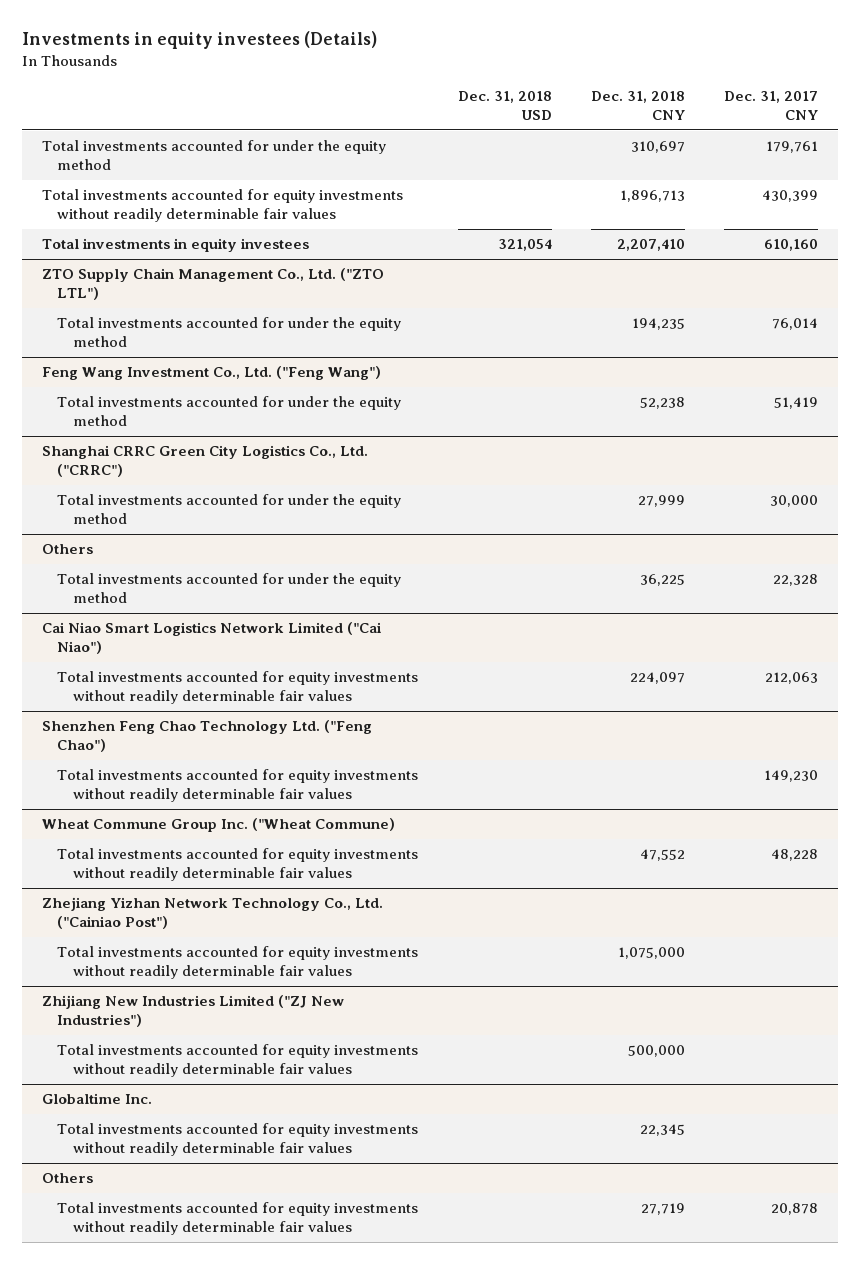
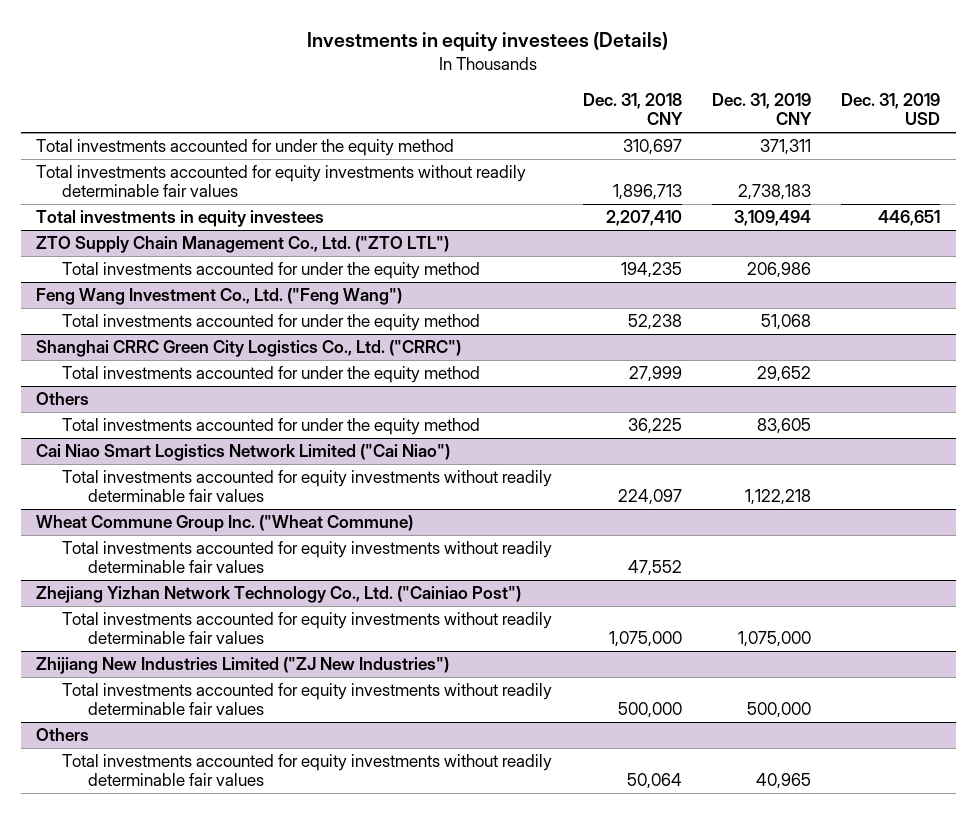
[457,91,552,120] Dec. 31, 2018 USD -> none
[724,91,819,120] Dec. 31, 2017 CNY -> none
none -> [711,92,812,126] Dec. 31, 2019 CNY
none -> [841,92,941,126] Dec. 31, 2019 USD
[41,720,372,752] Shenzhen Feng Chao Technology Ltd. ("Feng Chao") -> none
[57,769,419,802] Total investments accounted for equity investments without readily determinable fair values -> none
[41,1093,152,1105] Globaltime Inc. -> none
[57,1123,419,1156] Total investments accounted for equity investments without readily determinable fair values -> none
[640,1203,685,1216] 27,719 -> [626,773,682,790] 50,064

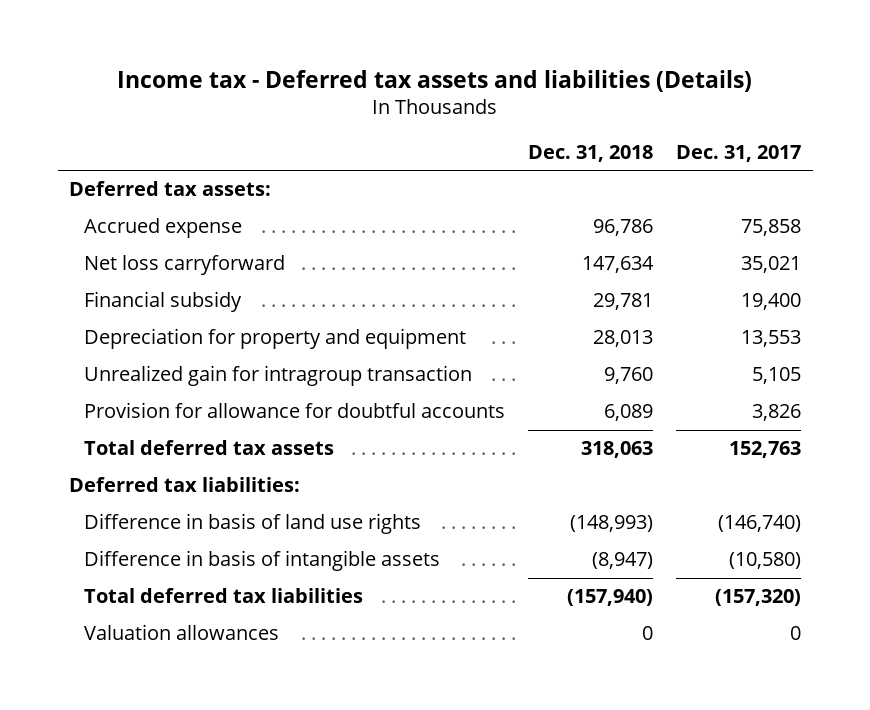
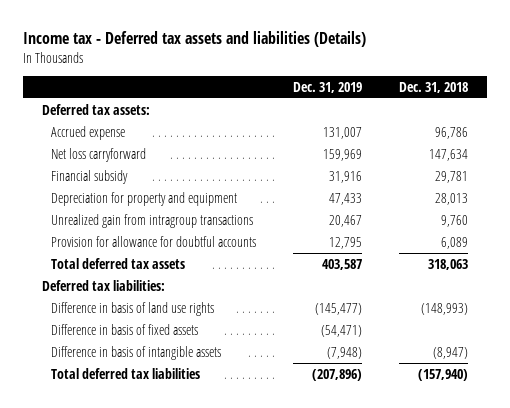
[676,144,802,162] Dec. 31, 2017 -> none
none -> [293,81,363,93] Dec. 31, 2019
[83,365,472,387] Unrealized gain for intragroup transaction -> [51,213,254,228] Unrealized gain from intragroup transactions
none -> [51,323,199,335] Difference in basis of fixed assets
[83,624,279,641] Valuation allowances -> none

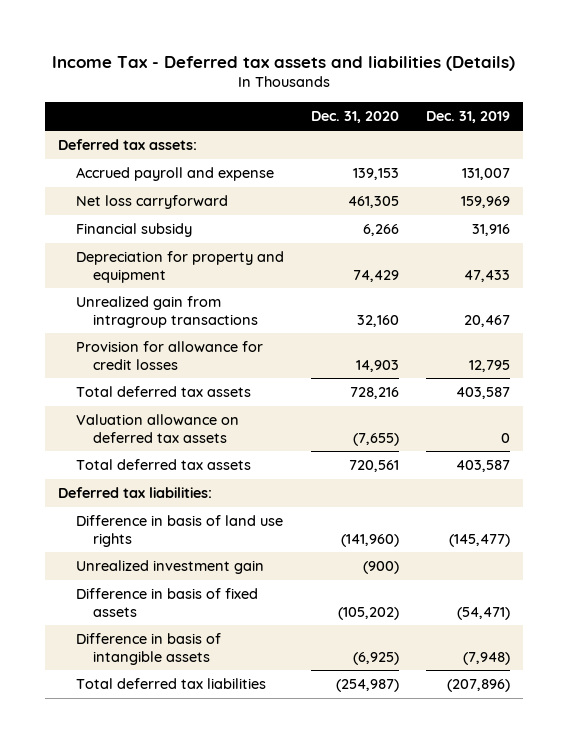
[23,31,367,48] Income tax - Deferred tax assets and liabilities (Details) -> [52,55,516,71] Income Tax - Deferred tax assets and liabilities (Details)
[399,81,469,93] Dec. 31, 2018 -> none
none -> [310,111,399,124] Dec. 31, 2020
[51,125,126,140] Accrued expense -> [75,167,274,182] Accrued payroll and expense
[51,235,257,247] Provision for allowance for doubtful accounts -> [75,341,263,370] Provision for allowance for credit losses
none -> [75,414,239,443] Valuation allowance on deferred tax assets
none -> [75,459,251,471] Total deferred tax assets
none -> [75,560,264,575] Unrealized investment gain

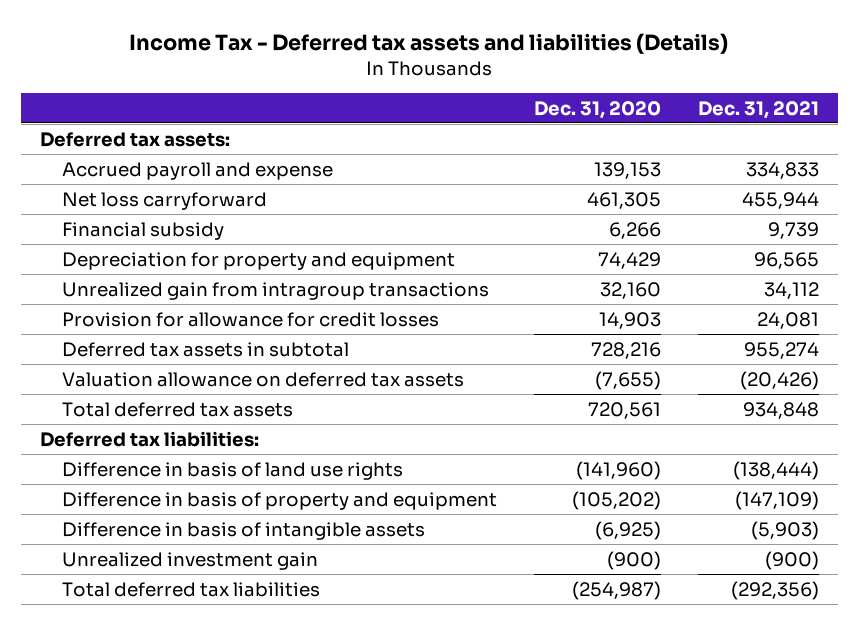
[425,111,510,124] Dec. 31, 2019 -> none
none -> [698,100,820,119] Dec. 31, 2021
[75,386,251,398] Total deferred tax assets -> [62,341,350,357] Deferred tax assets in subtotal
[75,588,258,617] Difference in basis of fixed assets -> [62,491,498,510] Difference in basis of property and equipment
[75,560,264,575] Unrealized investment gain -> [62,551,319,570] Unrealized investment gain

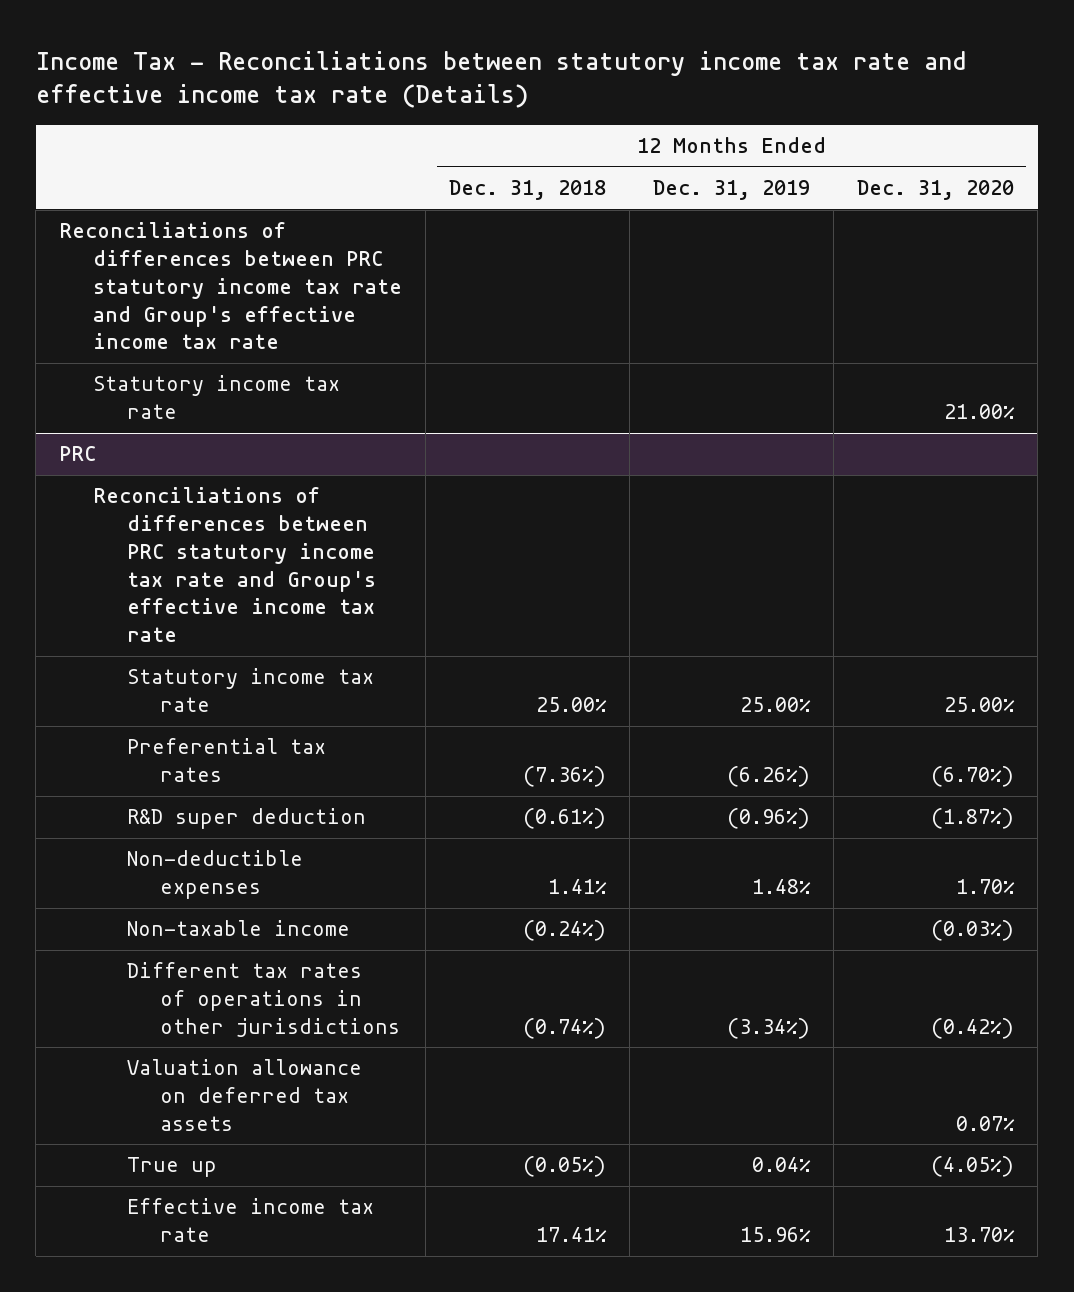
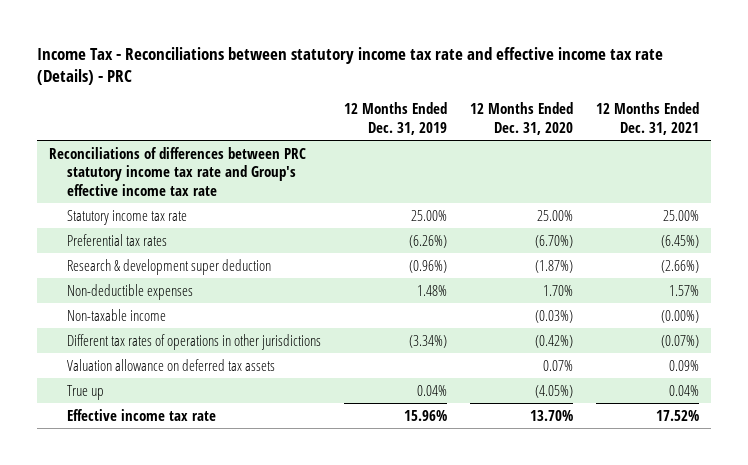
[35,50,966,109] Income Tax - Reconciliations between statutory income tax rate and effective income tax rate (Details) -> [37,46,664,85] Income Tax - Reconciliations between statutory income tax rate and effective income tax rate (Details) - PRC
[449,180,607,201] Dec. 31, 2018 -> none
none -> [596,101,700,135] 12 Months Ended Dec. 31, 2021
[93,375,341,420] Statutory income tax rate -> none
[59,446,97,462] PRC -> none
[93,487,376,643] Reconciliations of differences between PRC statutory income tax rate and Group's effective income tax rate -> none
[126,808,366,830] R&D super deduction -> [67,258,272,275] Research & development super deduction

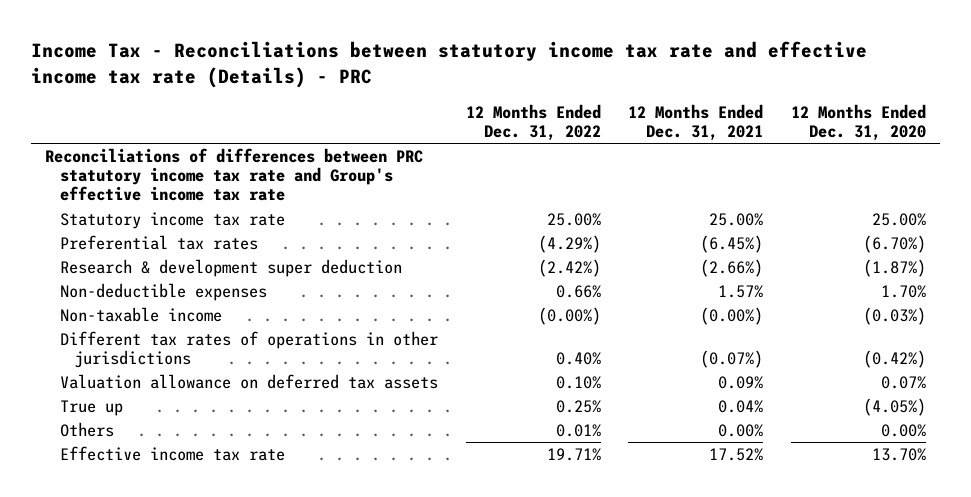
[344,101,448,135] 12 Months Ended Dec. 31, 2019 -> none
none -> [465,103,601,141] 12 Months Ended Dec. 31, 2022
none -> [59,421,114,437] Others

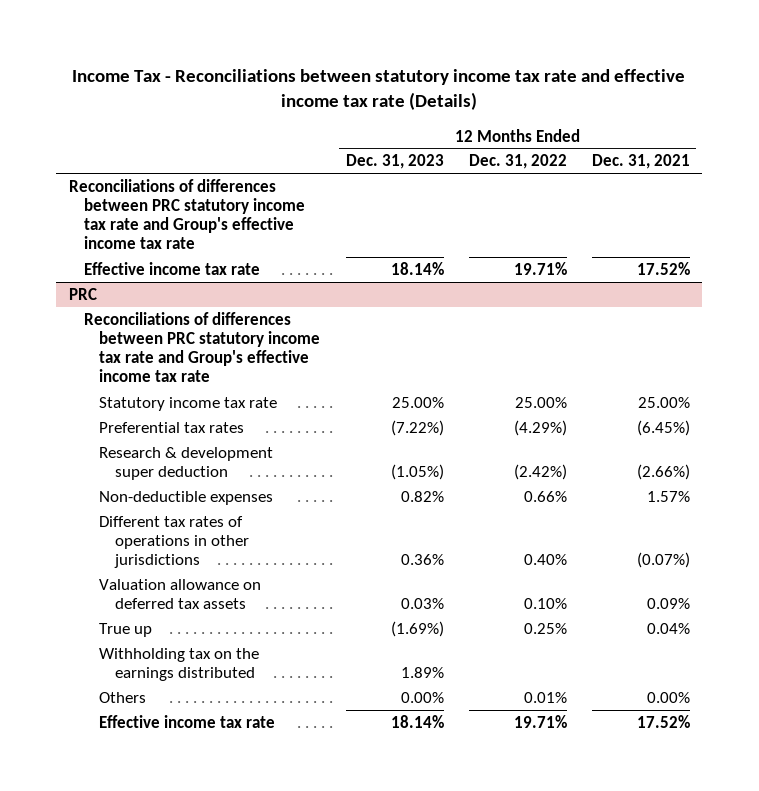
[31,41,868,89] Income Tax - Reconciliations between statutory income tax rate and effective income tax rate (Details) - PRC -> [72,68,686,111] Income Tax - Reconciliations between statutory income tax rate and effective income tax rate (Details)
[791,103,927,141] 12 Months Ended Dec. 31, 2020 -> none
none -> [345,154,444,170] Dec. 31, 2023
none -> [84,261,261,275] Effective income tax rate
none -> [68,287,97,300] PRC
none -> [84,311,321,383] Reconciliations of differences between PRC statutory income tax rate and Group's effective income tax rate
[59,306,222,322] Non-taxable income -> none
none -> [99,647,260,681] Withholding tax on the earnings distributed

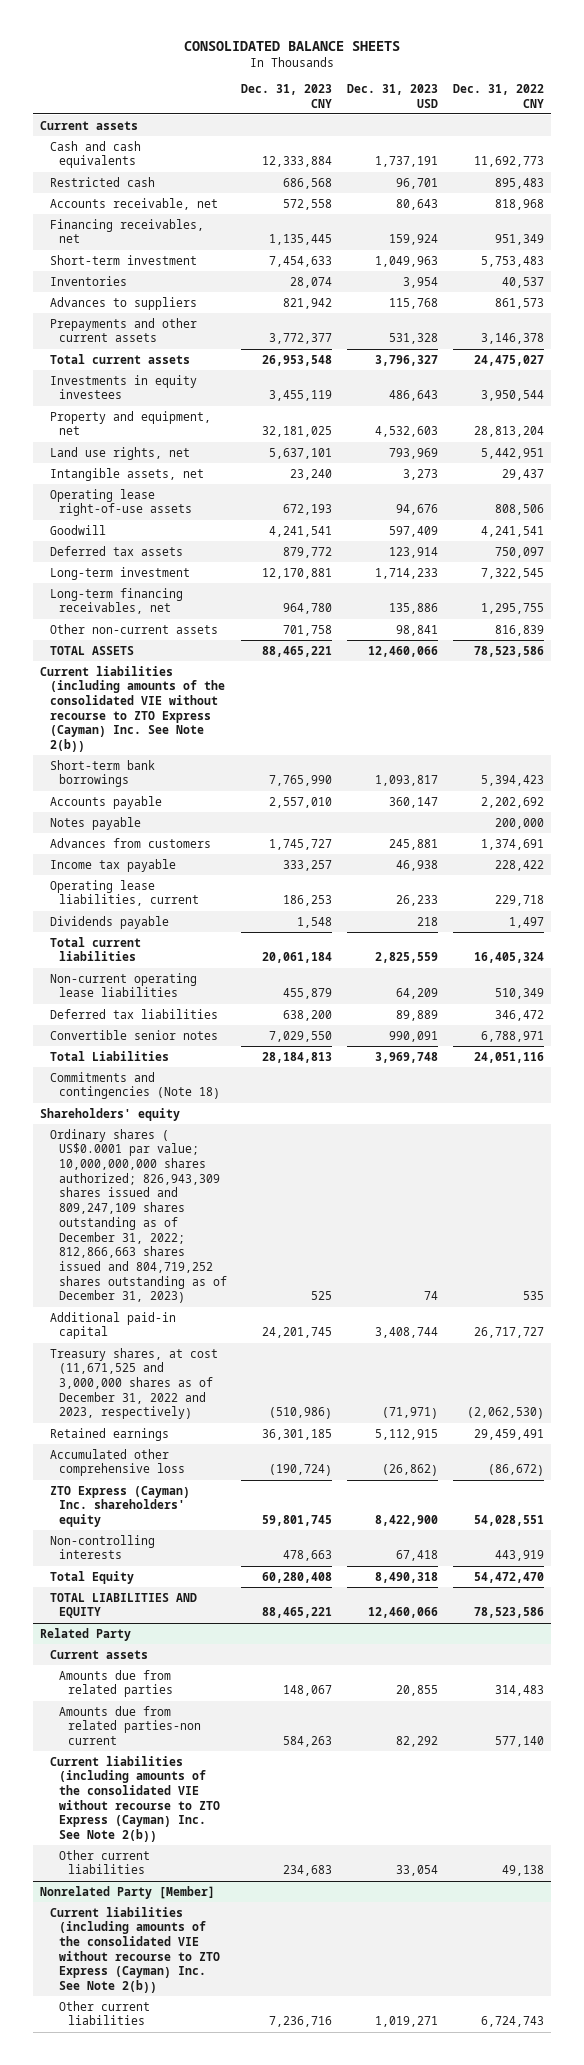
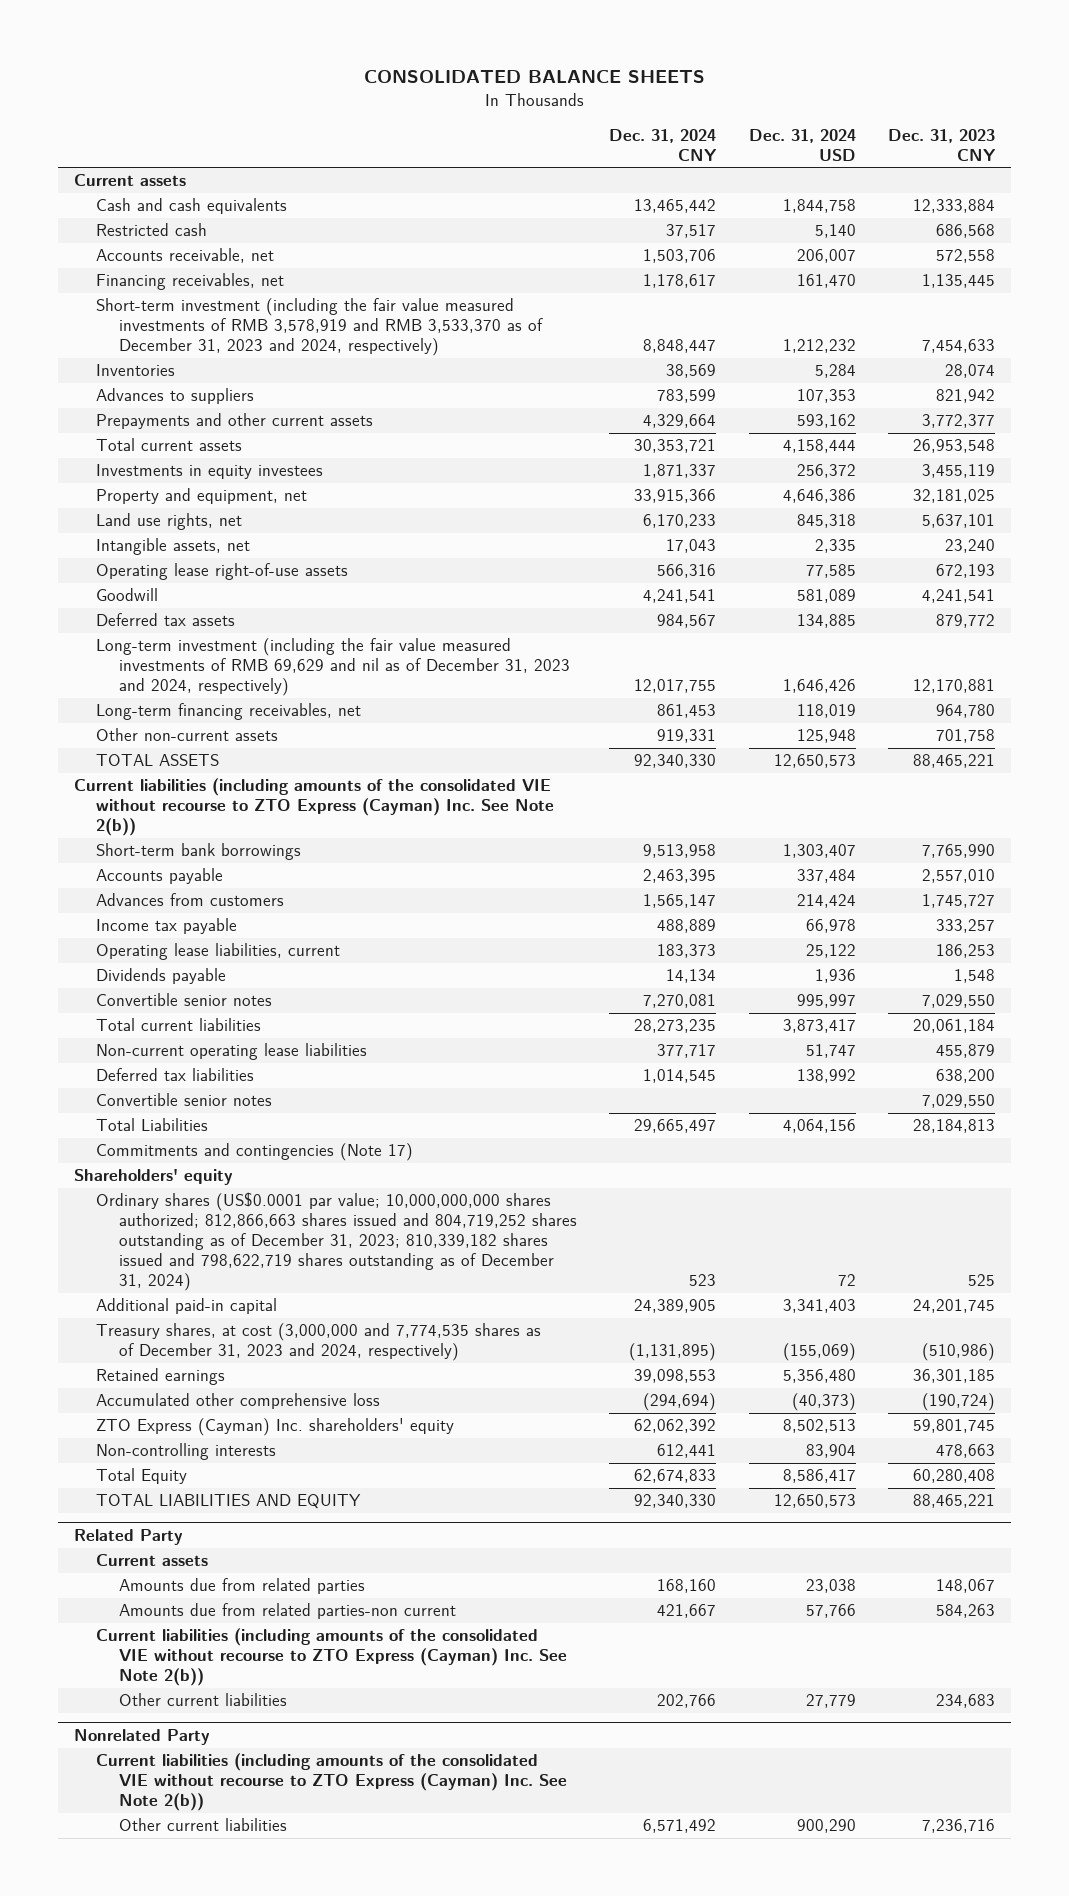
[347,84,439,108] Dec. 31, 2023 USD -> none
[452,84,544,108] Dec. 31, 2022 CNY -> none
none -> [609,128,718,161] Dec. 31, 2024 CNY
none -> [748,128,856,161] Dec. 31, 2024 USD
[49,254,197,265] Short-term investment -> [96,298,543,357] Short-term investment (including the fair value measured investments of RMB 3,578,919 and RMB 3,533,370 as of December 31, 2023 and 2024, respectively)
[49,566,190,580] Long-term investment -> [96,638,570,697] Long-term investment (including the fair value measured investments of RMB 69,629 and nil as of December 31, 2023 and 2024, respectively)
[49,816,141,830] Notes payable -> none
none -> [96,993,273,1007] Convertible senior notes
[49,1071,220,1100] Commitments and contingencies (Note 18) -> [96,1143,414,1162] Commitments and contingencies (Note 17)
[49,1128,227,1304] Ordinary shares ( US$0.0001 par value; 10,000,000,000 shares authorized; 826,943,309 shares issued and 809,247,109 shares outstanding as of December 31, 2022; 812,866,663 shares issued and 804,719,252 shares outstanding as of December 31, 2023) -> [96,1192,577,1292] Ordinary shares (US$0.0001 par value; 10,000,000,000 shares authorized; 812,866,663 shares issued and 804,719,252 shares outstanding as of December 31, 2023; 810,339,182 shares issued and 798,622,719 shares outstanding as of December 31, 2024)
[49,1347,218,1420] Treasury shares, at cost (11,671,525 and 3,000,000 shares as of December 31, 2022 and 2023, respectively) -> [96,1323,542,1362] Treasury shares, at cost (3,000,000 and 7,774,535 shares as of December 31, 2023 and 2024, respectively)
[40,1885,216,1899] Nonrelated Party [Member] -> [74,1729,211,1746] Nonrelated Party

